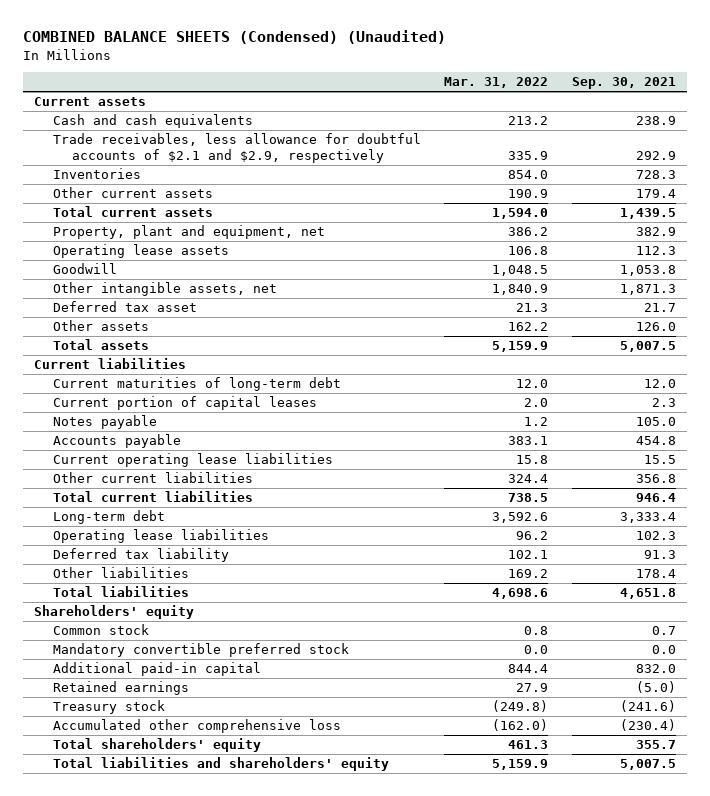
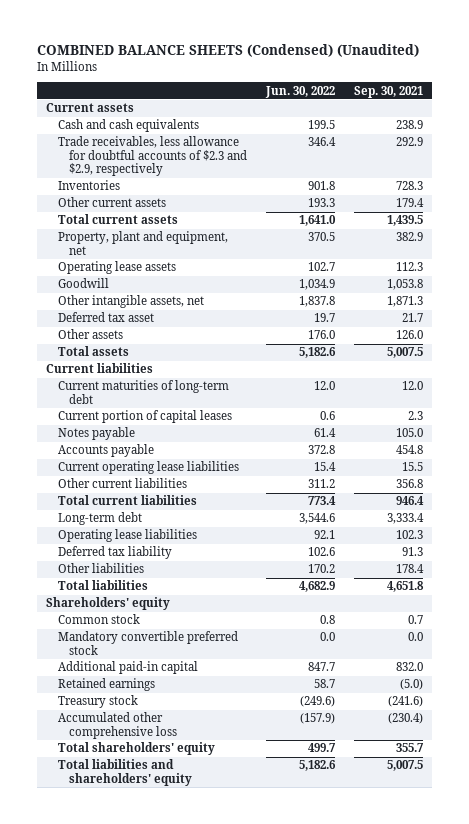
[444,77,549,89] Mar. 31, 2022 -> none
none -> [264,85,335,98] Jun. 30, 2022
[53,133,422,164] Trade receivables, less allowance for doubtful accounts of $2.1 and $2.9, respectively -> [57,136,247,177] Trade receivables, less allowance for doubtful accounts of $2.3 and $2.9, respectively

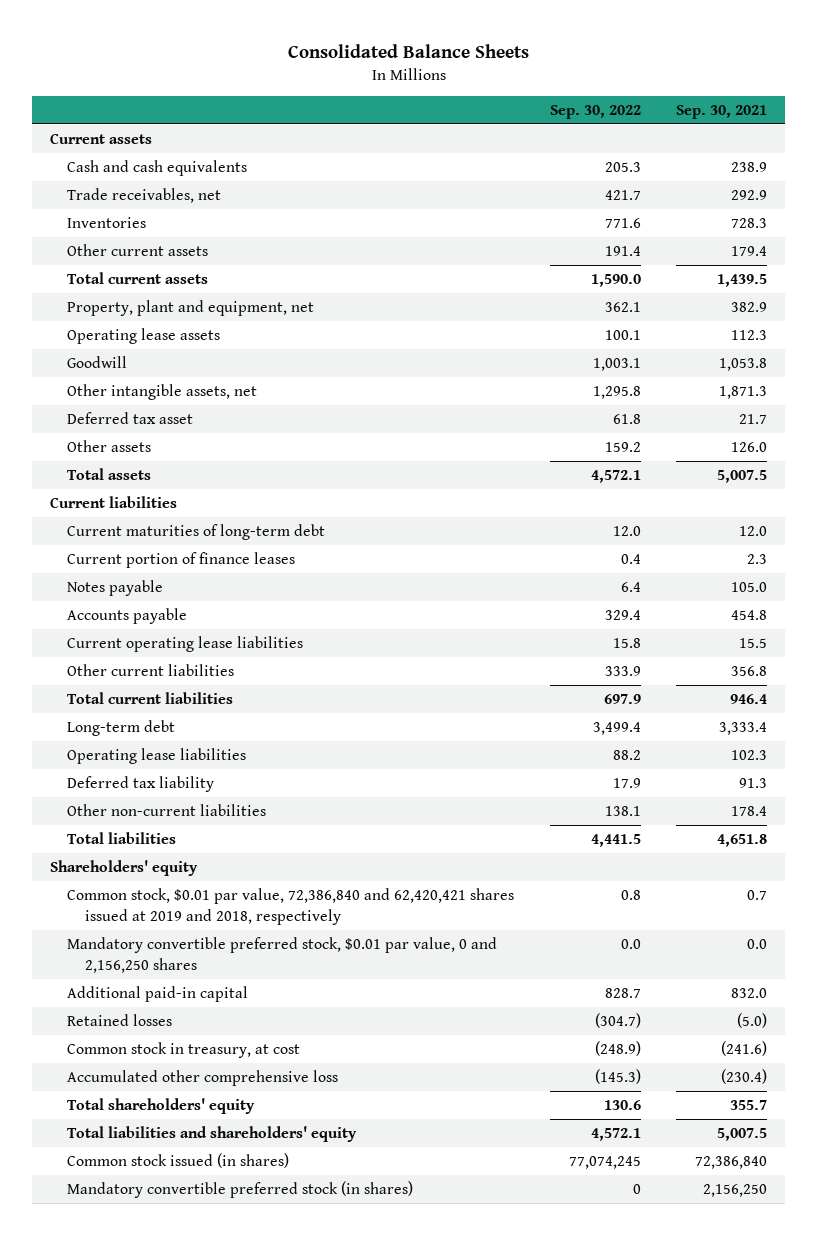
[36,43,419,57] COMBINED BALANCE SHEETS (Condensed) (Unaudited) -> [287,43,529,58] Consolidated Balance Sheets
[264,85,335,98] Jun. 30, 2022 -> none
none -> [549,104,641,119] Sep. 30, 2022
[57,136,247,177] Trade receivables, less allowance for doubtful accounts of $2.3 and $2.9, respectively -> [67,188,222,204] Trade receivables, net
[57,410,232,424] Current portion of capital leases -> [67,552,296,569] Current portion of finance leases
[57,563,144,574] Other liabilities -> [67,804,267,817] Other non-current liabilities
[57,631,238,655] Mandatory convertible preferred stock -> none
[57,614,140,625] Common stock -> [67,888,515,925] Common stock, $0.01 par value, 72,386,840 and 62,420,421 shares issued at 2019 and 2018, respectively
none -> [67,937,498,973] Mandatory convertible preferred stock, $0.01 par value, 0 and 2,156,250 shares
[57,678,155,692] Retained earnings -> [67,1014,173,1027] Retained losses
[57,695,138,709] Treasury stock -> [67,1042,301,1059] Common stock in treasury, at cost
none -> [67,1153,290,1169] Common stock issued (in shares)
none -> [67,1181,414,1199] Mandatory convertible preferred stock (in shares)

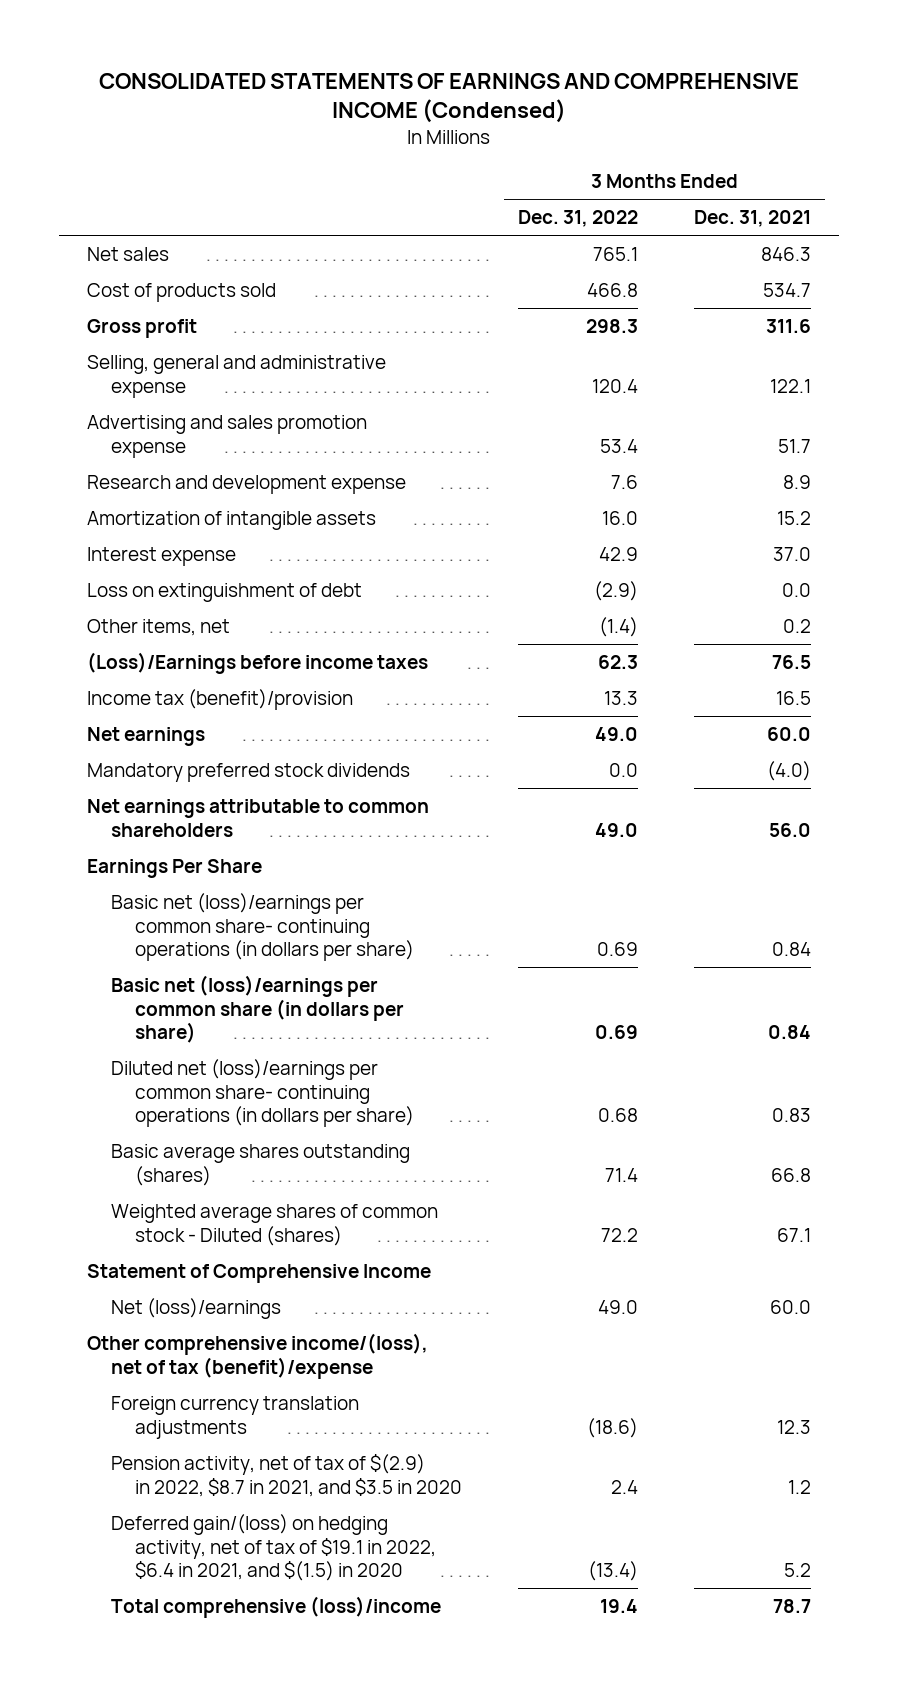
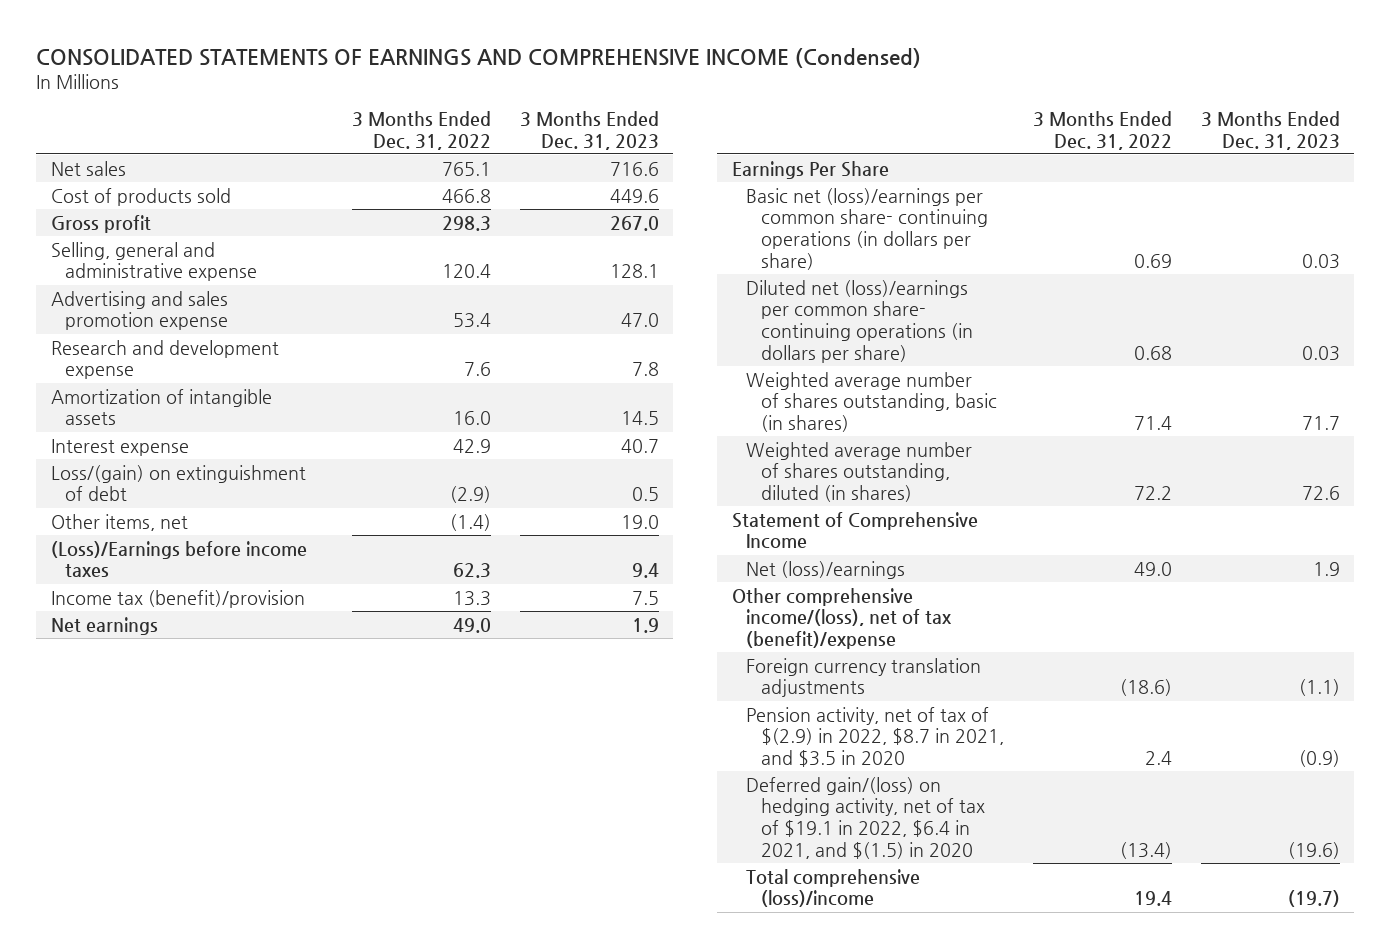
[694,210,812,228] Dec. 31, 2021 -> none
none -> [519,110,659,150] 3 Months Ended Dec. 31, 2023
[87,583,363,603] Loss on extinguishment of debt -> [50,464,306,502] Loss/(gain) on extinguishment of debt
[87,763,411,783] Mandatory preferred stock dividends -> none
[87,799,430,837] Net earnings attributable to common shareholders -> none
[111,975,404,1044] Basic net (loss)/earnings per common share (in dollars per share) -> none
[111,1144,411,1186] Basic average shares outstanding (shares) -> [746,371,997,433] Weighted average number of shares outstanding, basic (in shares)
[111,1204,439,1246] Weighted average shares of common stock - Diluted (shares) -> [746,441,973,503] Weighted average number of shares outstanding, diluted (in shares)

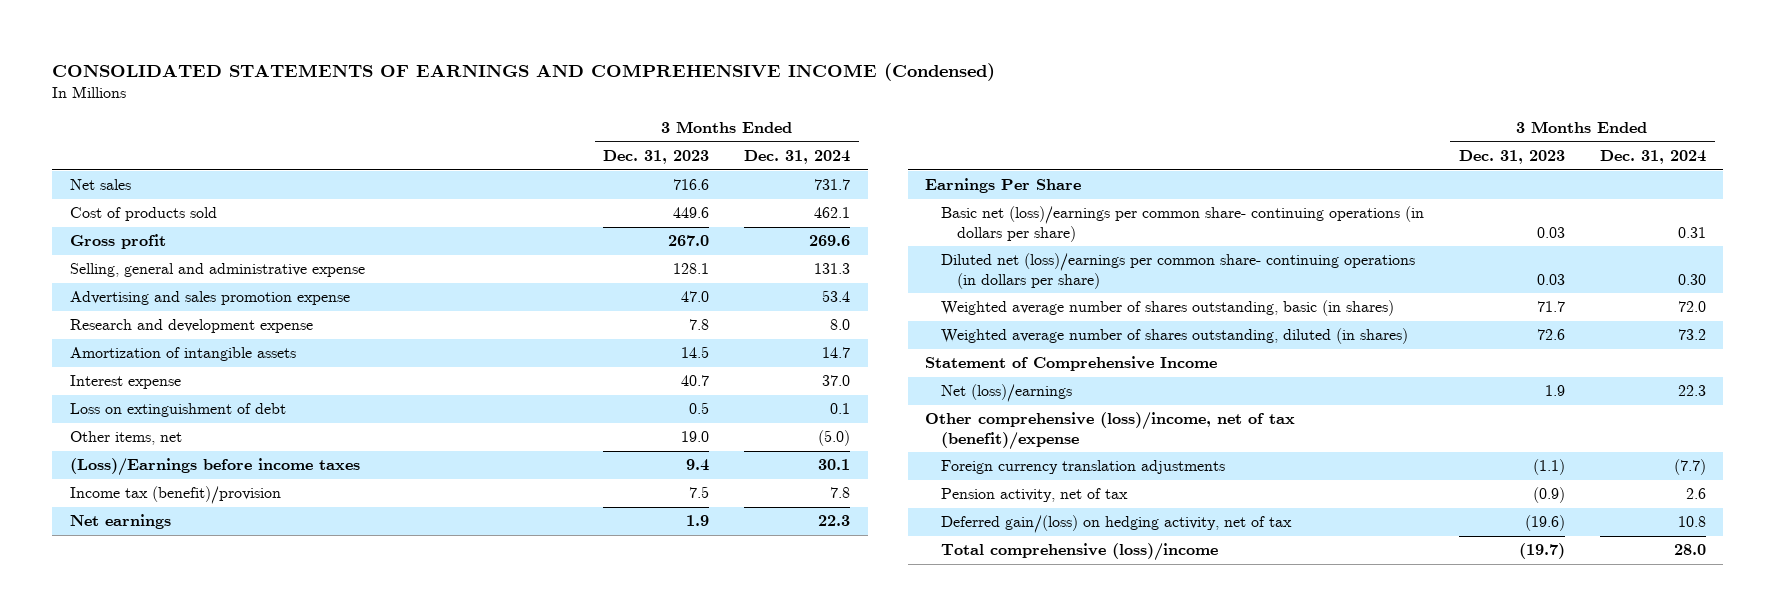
[351,110,491,150] 3 Months Ended Dec. 31, 2022 -> none
none -> [744,150,851,165] Dec. 31, 2024
[50,464,306,502] Loss/(gain) on extinguishment of debt -> [69,403,286,418] Loss on extinguishment of debt
[731,587,953,650] Other comprehensive income/(loss), net of tax (benefit)/expense -> [925,412,1296,450] Other comprehensive (loss)/income, net of tax (benefit)/expense
[746,706,1004,768] Pension activity, net of tax of $(2.9) in 2022, $8.7 in 2021, and $3.5 in 2020 -> [940,488,1128,503] Pension activity, net of tax
[746,776,985,860] Deferred gain/(loss) on hedging activity, net of tax of $19.1 in 2022, $6.4 in 2021, and $(1.5) in 2020 -> [940,515,1292,534] Deferred gain/(loss) on hedging activity, net of tax

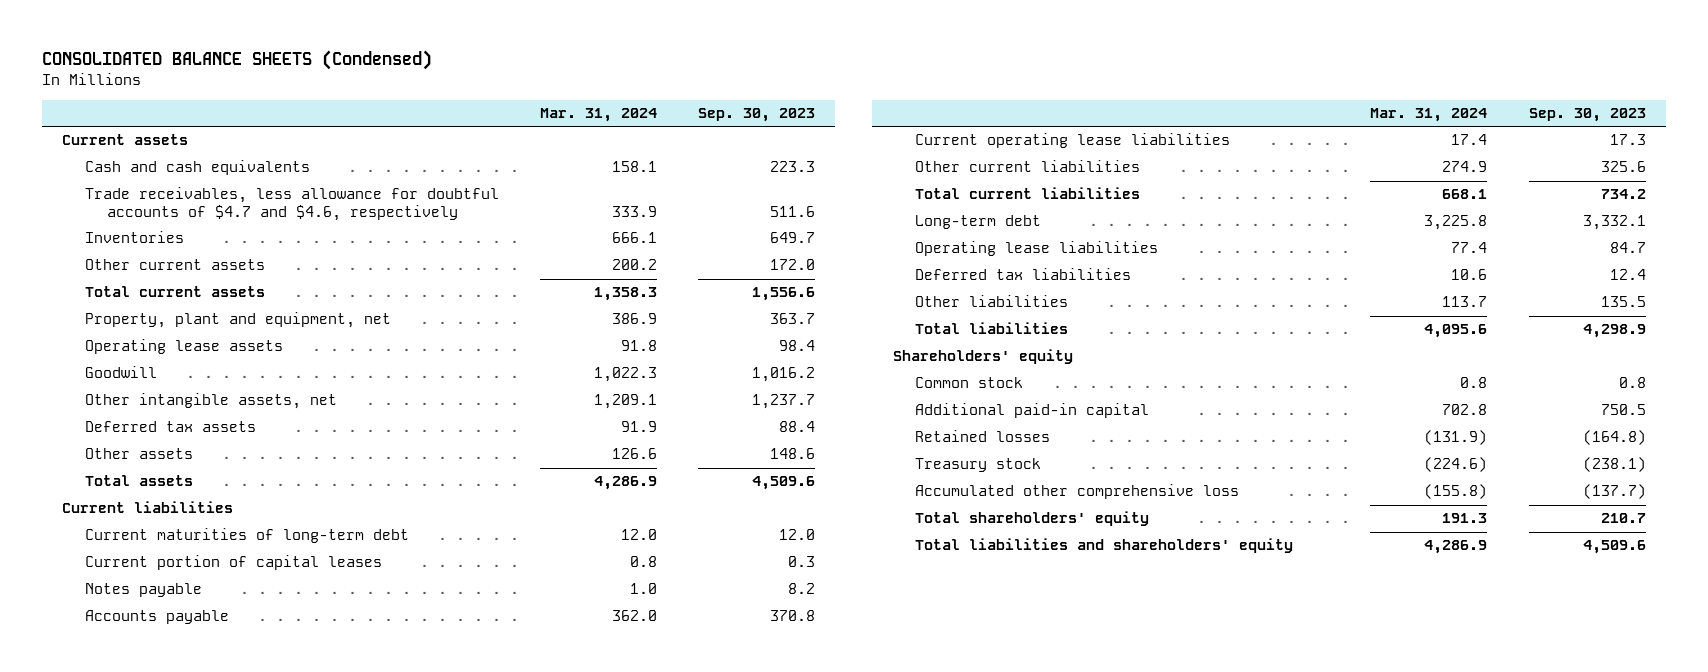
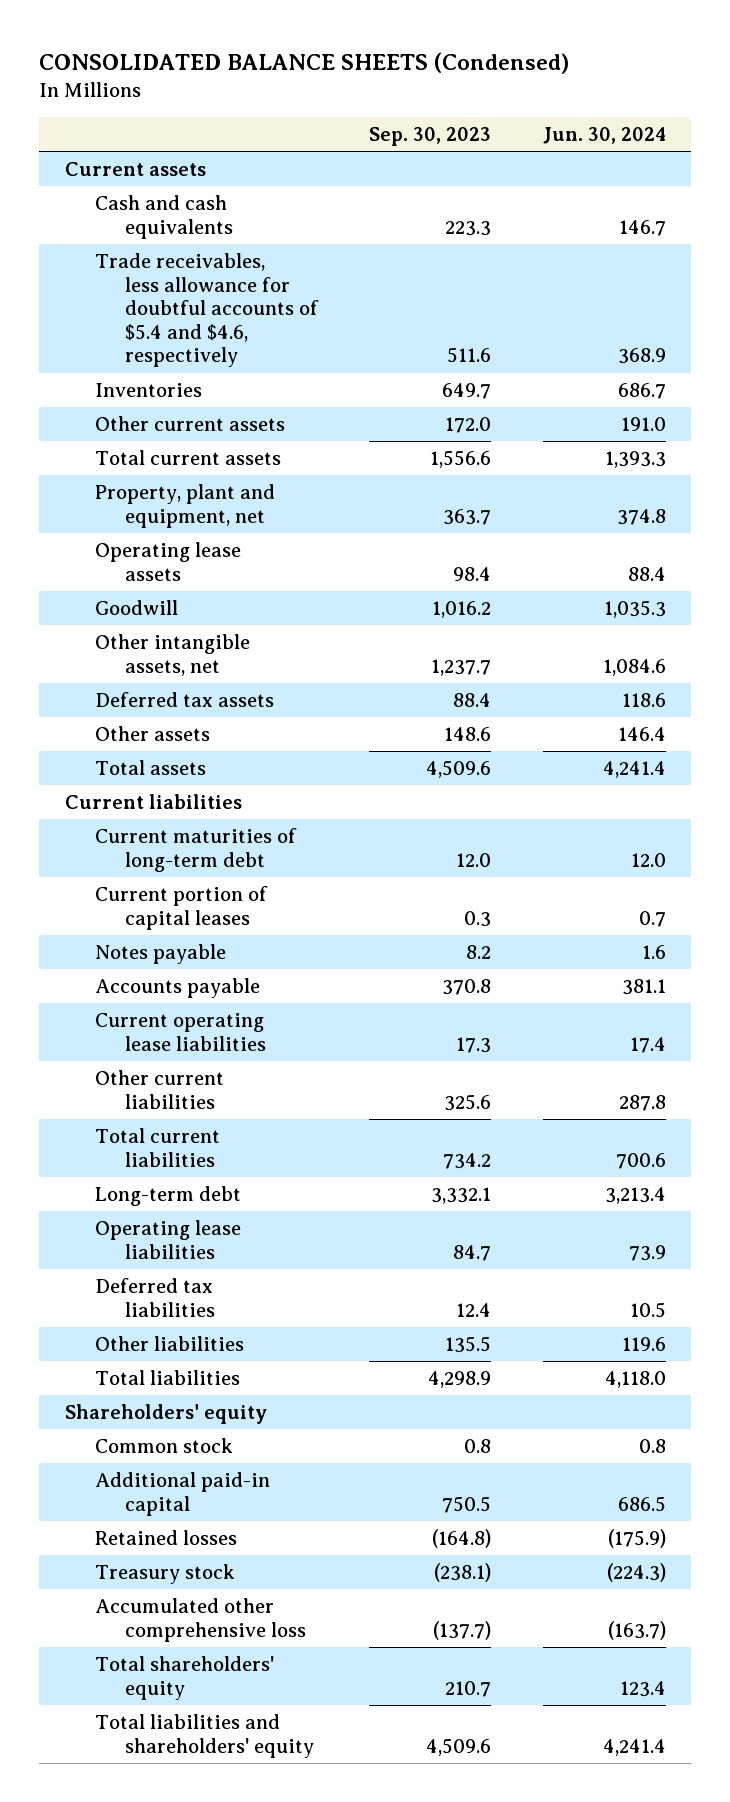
[539,107,657,122] Mar. 31, 2024 -> none
none -> [542,126,666,144] Jun. 30, 2024
[84,187,499,221] Trade receivables, less allowance for doubtful accounts of $4.7 and $4.6, respectively -> [94,252,320,368] Trade receivables, less allowance for doubtful accounts of $5.4 and $4.6, respectively

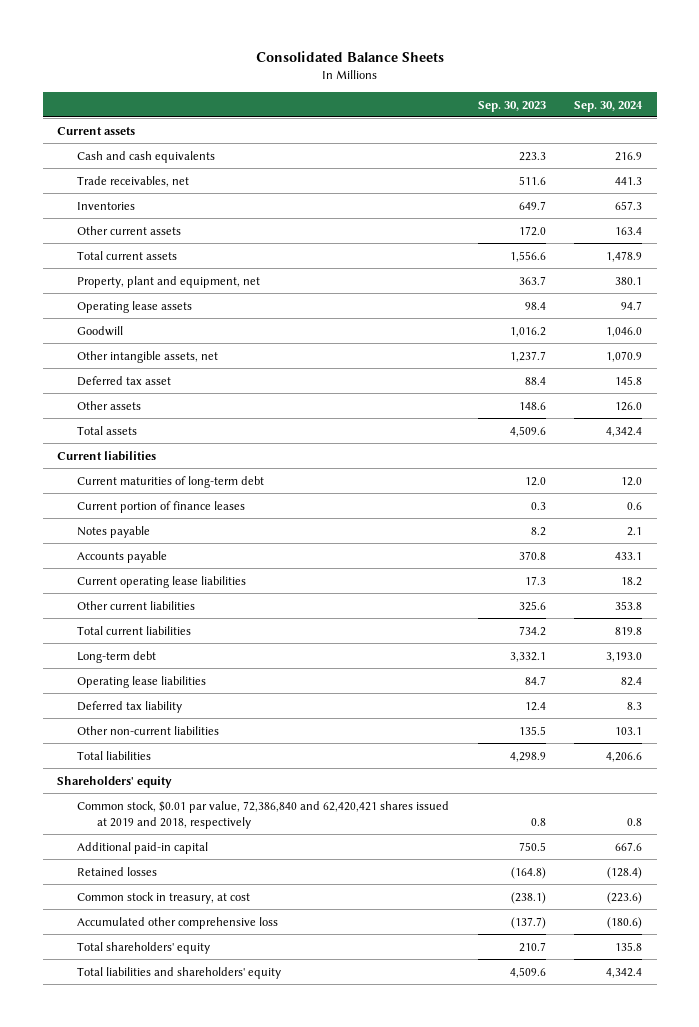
[39,52,570,75] CONSOLIDATED BALANCE SHEETS (Condensed) -> [255,51,444,63] Consolidated Balance Sheets
[542,126,666,144] Jun. 30, 2024 -> none
none -> [574,100,644,112] Sep. 30, 2024
[94,252,320,368] Trade receivables, less allowance for doubtful accounts of $5.4 and $4.6, respectively -> [77,175,190,187] Trade receivables, net
[94,691,274,707] Deferred tax assets -> [77,375,172,386] Deferred tax asset
[94,885,268,930] Current portion of capital leases -> [77,500,246,513] Current portion of finance leases
[94,1277,216,1317] Deferred tax liabilities -> [77,700,183,713] Deferred tax liability
[94,1335,244,1351] Other liabilities -> [77,725,220,735] Other non-current liabilities
[94,1437,233,1453] Common stock -> [77,800,450,829] Common stock, $0.01 par value, 72,386,840 and 62,420,421 shares issued at 2019 and 2018, respectively
[94,1563,235,1584] Treasury stock -> [77,891,251,904] Common stock in treasury, at cost

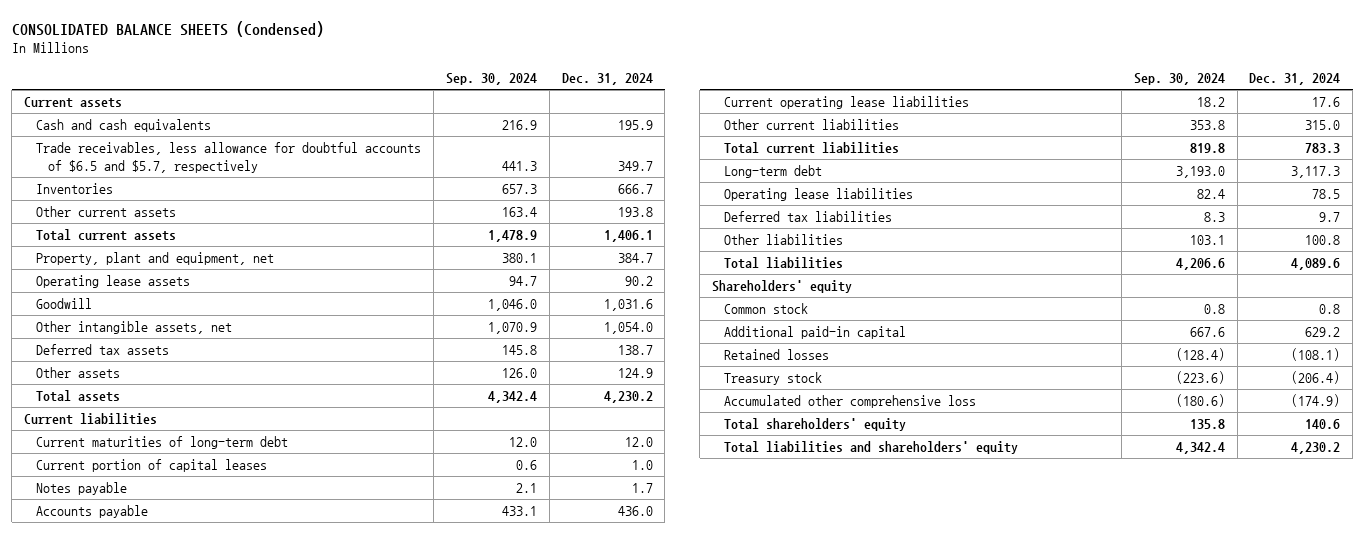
[255,51,444,63] Consolidated Balance Sheets -> [11,20,324,37] CONSOLIDATED BALANCE SHEETS (Condensed)
[477,100,546,112] Sep. 30, 2023 -> none
none -> [561,73,653,86] Dec. 31, 2024
[77,175,190,187] Trade receivables, net -> [36,142,422,173] Trade receivables, less allowance for doubtful accounts of $6.5 and $5.7, respectively
[77,375,172,386] Deferred tax asset -> [36,344,170,356] Deferred tax assets
[77,500,246,513] Current portion of finance leases -> [36,459,268,473] Current portion of capital leases
[77,700,183,713] Deferred tax liability -> [724,211,893,223] Deferred tax liabilities
[77,725,220,735] Other non-current liabilities -> [724,234,844,246] Other liabilities
[77,800,450,829] Common stock, $0.01 par value, 72,386,840 and 62,420,421 shares issued at 2019 and 2018, respectively -> [724,303,809,315] Common stock
[77,891,251,904] Common stock in treasury, at cost -> [724,372,823,386] Treasury stock

